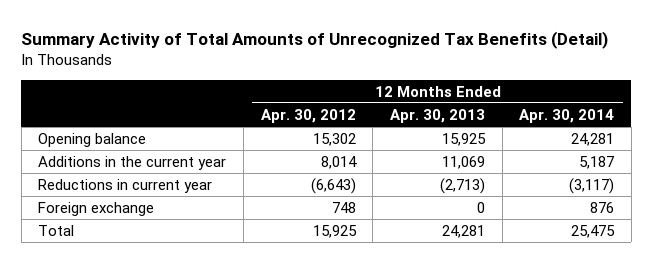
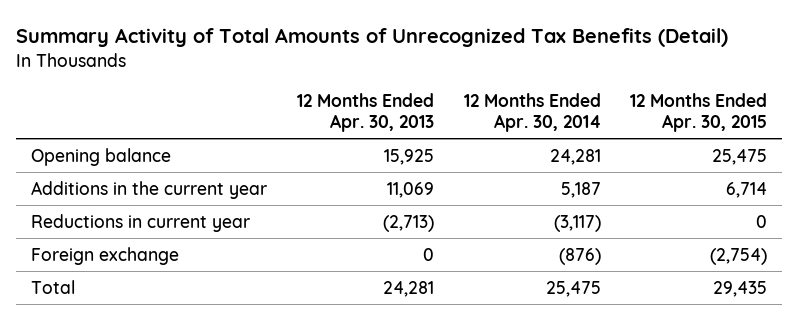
[260,108,356,123] Apr. 30, 2012 -> none
none -> [630,93,768,132] 12 Months Ended Apr. 30, 2015
[590,201,615,213] 876 -> [558,247,601,265] (876)

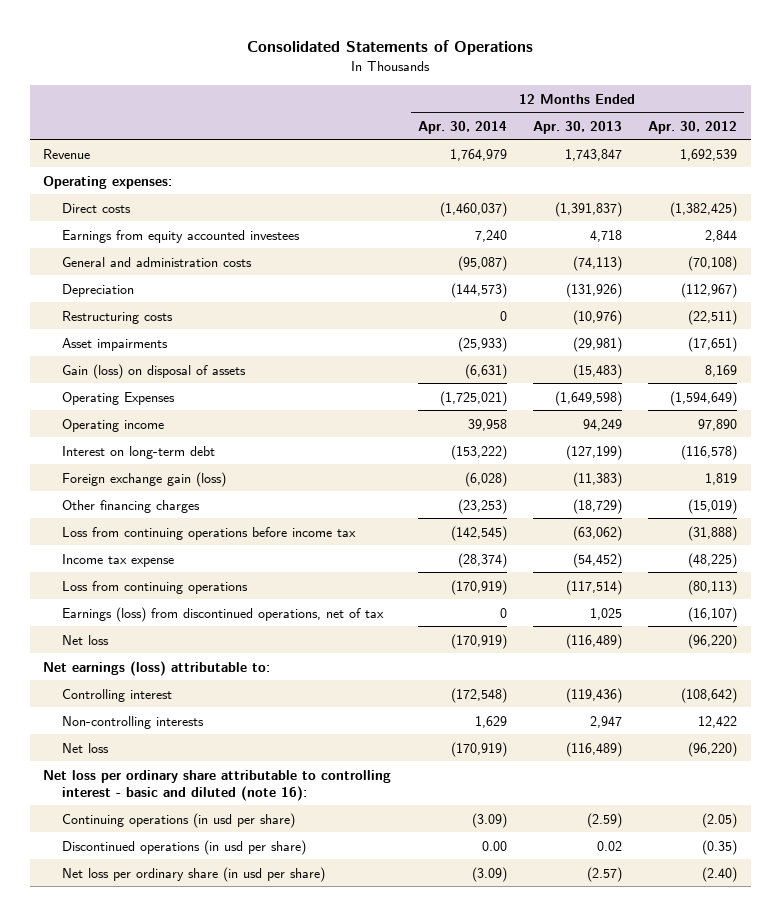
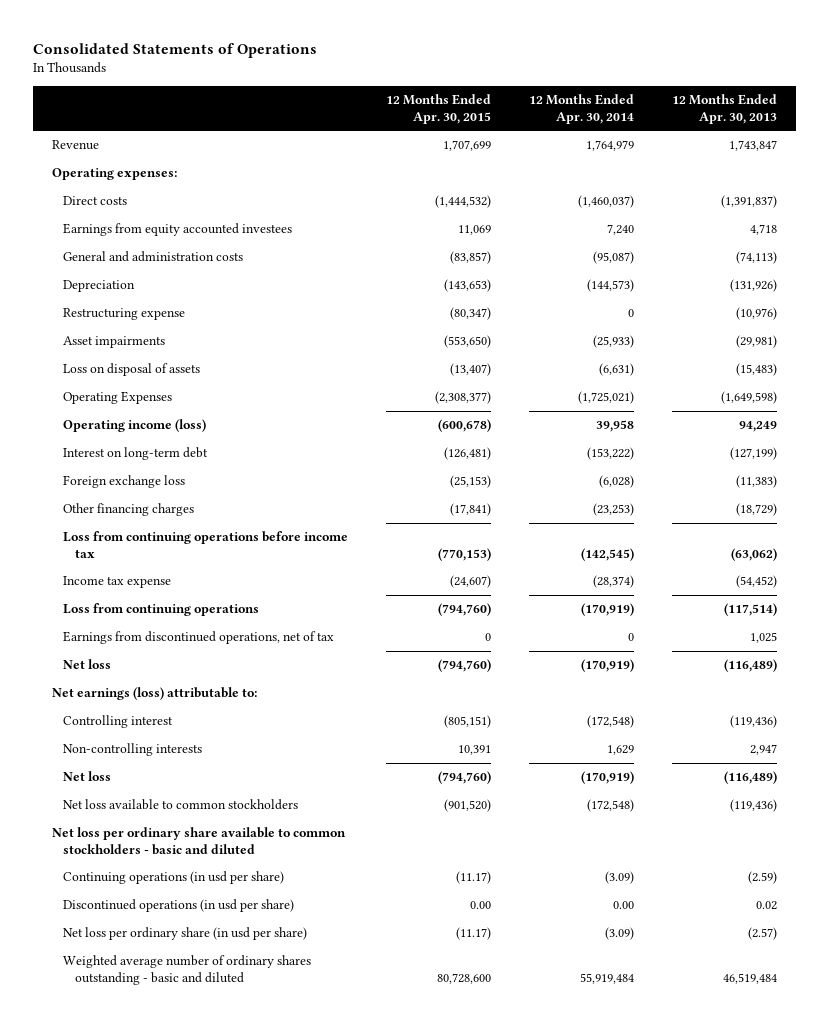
[648,120,738,134] Apr. 30, 2012 -> none
none -> [386,93,492,124] 12 Months Ended Apr. 30, 2015
[62,310,174,324] Restructuring costs -> [63,308,186,321] Restructuring expense
[62,363,247,379] Gain (loss) on disposal of assets -> [63,363,201,377] Loss on disposal of assets
[62,418,165,432] Operating income -> [63,419,207,433] Operating income (loss)
[62,471,227,487] Foreign exchange gain (loss) -> [63,475,186,489] Foreign exchange loss
[62,606,385,622] Earnings (loss) from discontinued operations, net of tax -> [63,631,335,645] Earnings from discontinued operations, net of tax
none -> [63,799,299,811] Net loss available to common stockholders
[43,769,392,801] Net loss per ordinary share attributable to controlling interest - basic and diluted (note 16): -> [51,827,346,855] Net loss per ordinary share available to common stockholders - basic and diluted
none -> [63,955,312,985] Weighted average number of ordinary shares outstanding - basic and diluted

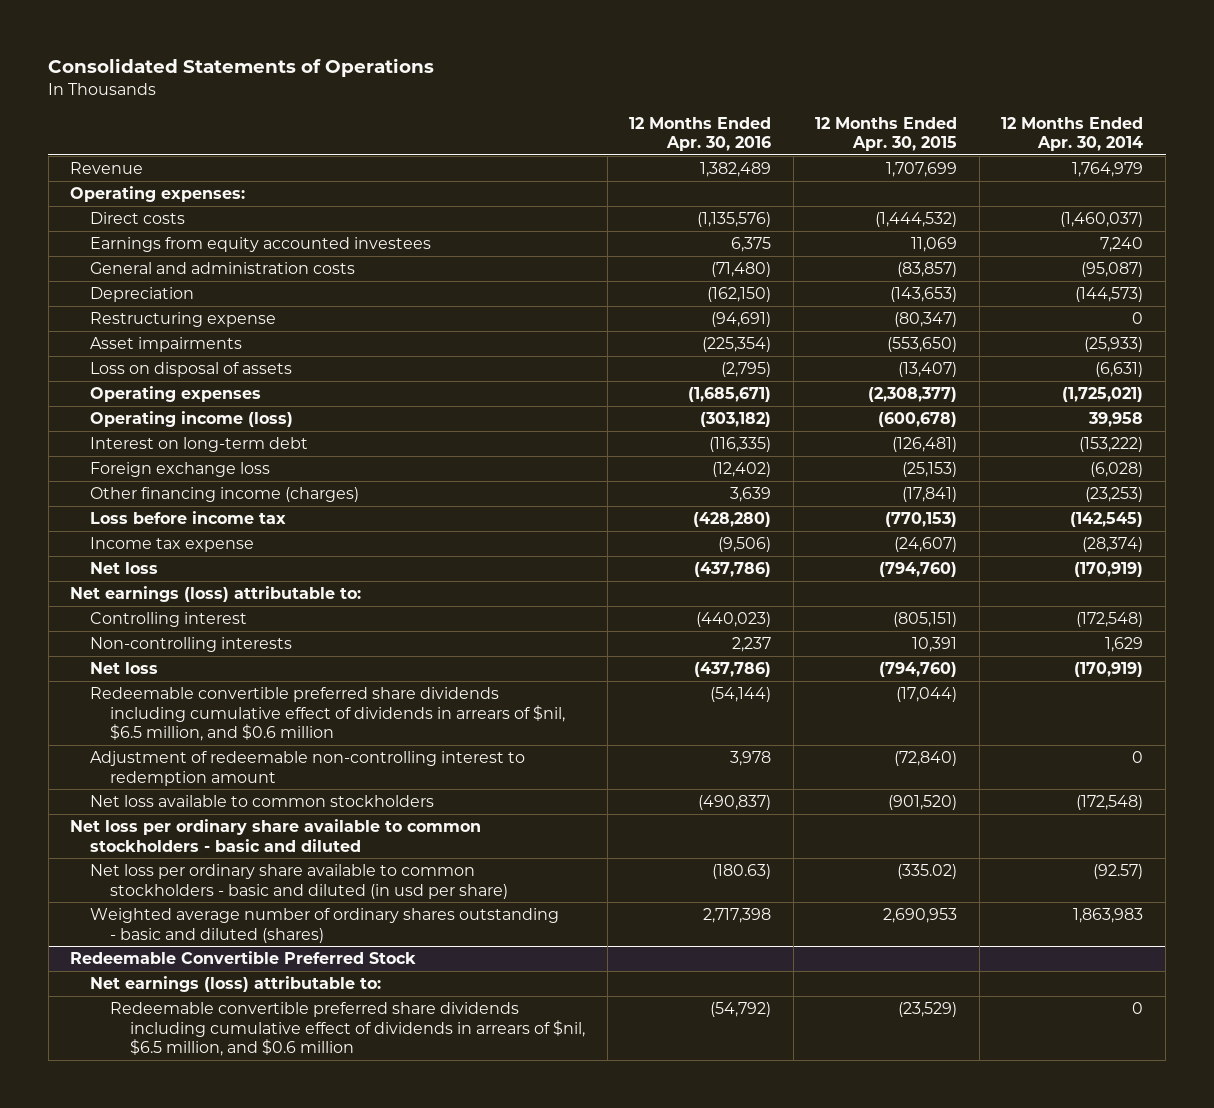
[671,93,777,124] 12 Months Ended Apr. 30, 2013 -> none
none -> [629,116,772,152] 12 Months Ended Apr. 30, 2016
[63,391,173,405] Operating Expenses -> [90,385,262,402] Operating expenses
[63,503,195,517] Other financing charges -> [90,486,360,502] Other financing income (charges)
[63,531,349,558] Loss from continuing operations before income tax -> [90,510,287,524] Loss before income tax
[63,603,260,617] Loss from continuing operations -> none
[63,631,335,645] Earnings from discontinued operations, net of tax -> none
none -> [90,686,566,742] Redeemable convertible preferred share dividends including cumulative effect of dividends in arrears of $nil, $6.5 million, and $0.6 million
none -> [90,750,526,786] Adjustment of redeemable non-controlling interest to redemption amount
[63,871,285,885] Continuing operations (in usd per share) -> none
[63,899,295,913] Discontinued operations (in usd per share) -> none
[63,927,308,941] Net loss per ordinary share (in usd per share) -> [90,863,509,899] Net loss per ordinary share available to common stockholders - basic and diluted (in usd per share)
[456,927,492,941] (11.17) -> [897,863,958,879] (335.02)
[604,927,634,941] (3.09) -> [1093,863,1144,879] (92.57)
[63,955,312,985] Weighted average number of ordinary shares outstanding - basic and diluted -> [90,907,560,943] Weighted average number of ordinary shares outstanding - basic and diluted (shares)
[437,972,492,984] 80,728,600 -> [883,907,958,923] 2,690,953
[579,972,634,984] 55,919,484 -> [1073,907,1144,923] 1,863,983
none -> [70,950,417,964] Redeemable Convertible Preferred Stock
none -> [90,975,382,992] Net earnings (loss) attributable to:
none -> [110,1001,585,1057] Redeemable convertible preferred share dividends including cumulative effect of dividends in arrears of $nil, $6.5 million, and $0.6 million

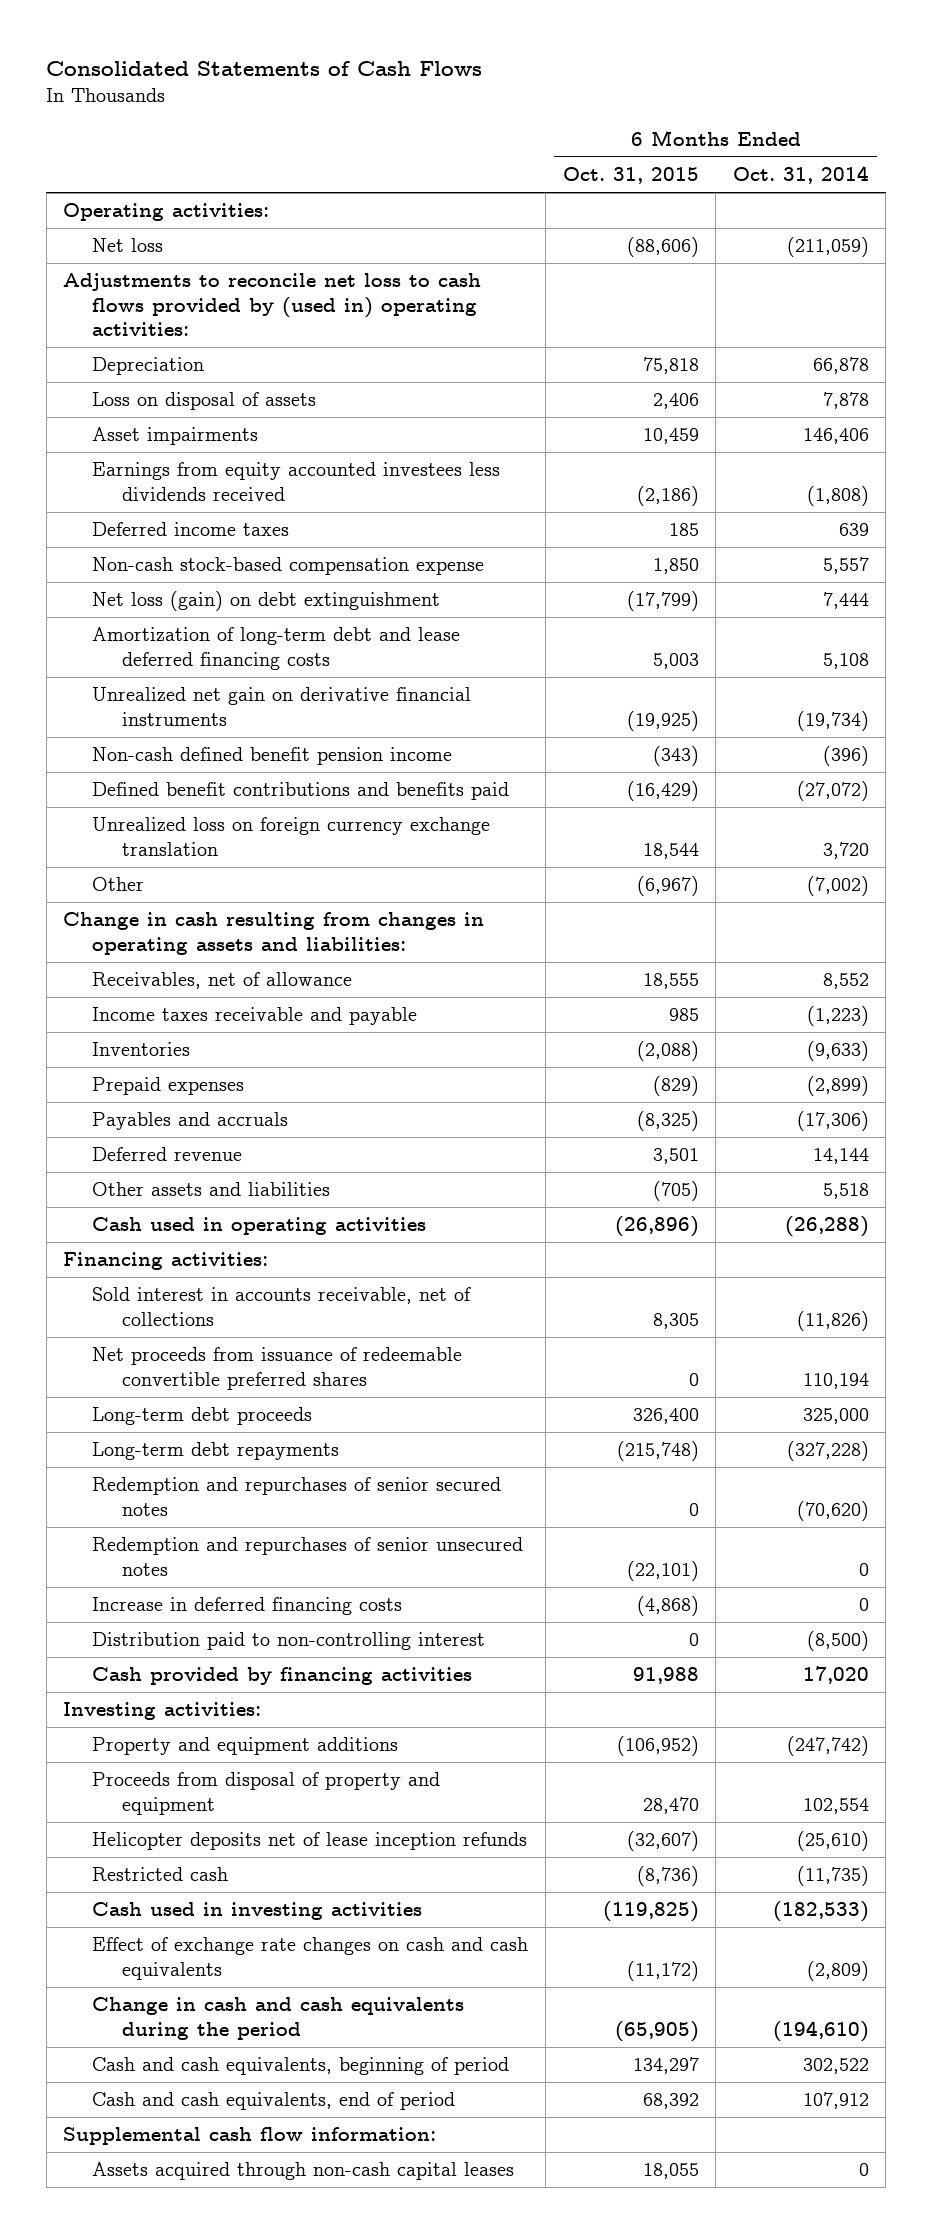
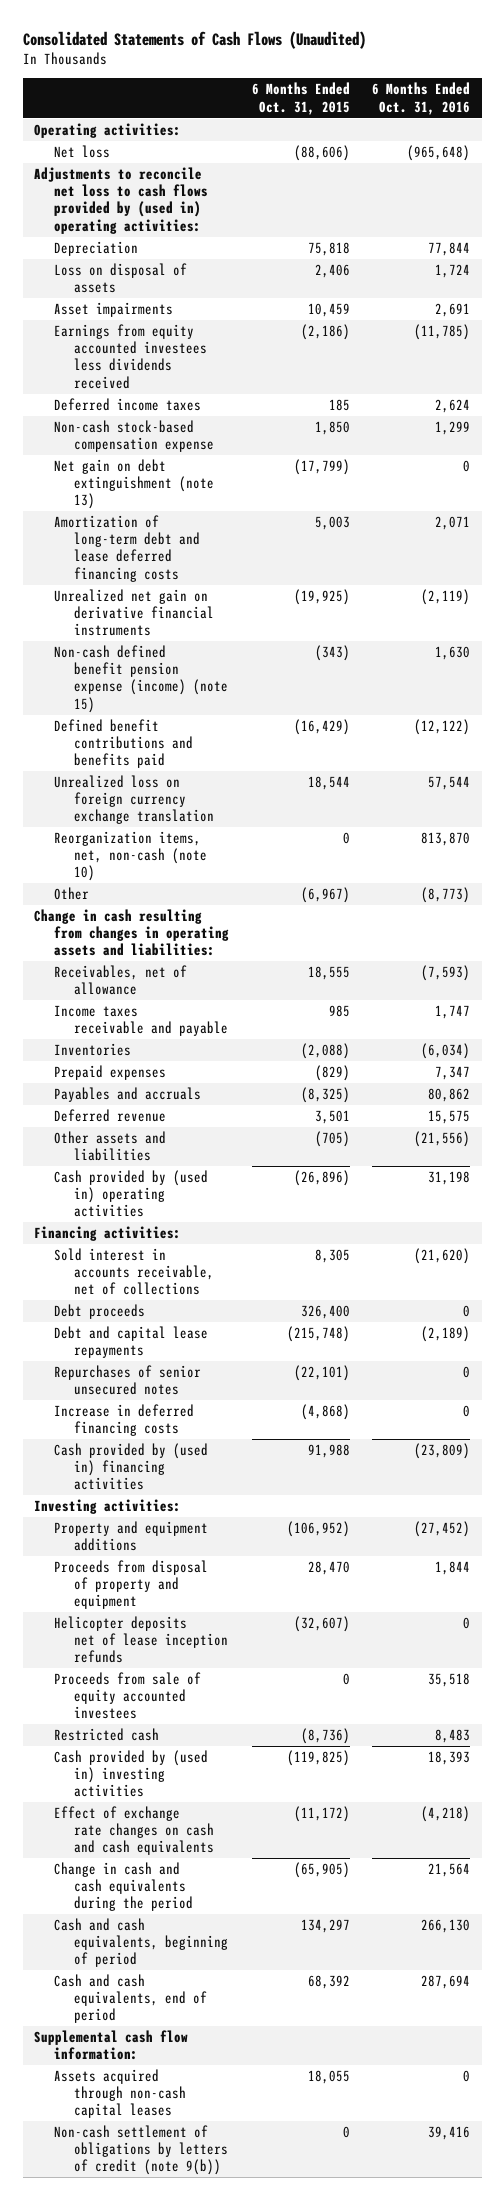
[46,61,483,77] Consolidated Statements of Cash Flows -> [22,30,366,49] Consolidated Statements of Cash Flows (Unaudited)
[732,166,869,185] Oct. 31, 2014 -> none
none -> [372,82,471,115] 6 Months Ended Oct. 31, 2016
[92,591,441,612] Net loss (gain) on debt extinguishment -> [53,458,214,510] Net gain on debt extinguishment (note 13)
[92,747,453,766] Non-cash defined benefit pension income -> [53,644,228,713] Non-cash defined benefit pension expense (income) (note 15)
none -> [53,830,207,882] Reorganization items, net, non-cash (note 10)
[92,1217,427,1236] Cash used in operating activities -> [53,1169,208,1218] Cash provided by (used in) operating activities
[92,1347,463,1390] Net proceeds from issuance of redeemable convertible preferred shares -> none
[92,1477,502,1516] Redemption and repurchases of senior secured notes -> none
[92,1407,313,1426] Long-term debt proceeds -> [53,1303,145,1319] Debt proceeds
[92,1442,340,1461] Long-term debt repayments -> [53,1325,208,1359] Debt and capital lease repayments
[92,1537,524,1576] Redemption and repurchases of senior unsecured notes -> [53,1364,201,1396] Repurchases of senior unsecured notes
[92,1632,486,1651] Distribution paid to non-controlling interest -> none
[92,1667,473,1686] Cash provided by financing activities -> [53,1442,208,1491] Cash provided by (used in) financing activities
none -> [53,1671,201,1720] Proceeds from sale of equity accounted investees
[92,1902,423,1921] Cash used in investing activities -> [53,1749,208,1798] Cash provided by (used in) investing activities
none -> [53,2124,228,2176] Non-cash settlement of obligations by letters of credit (note 9(b))

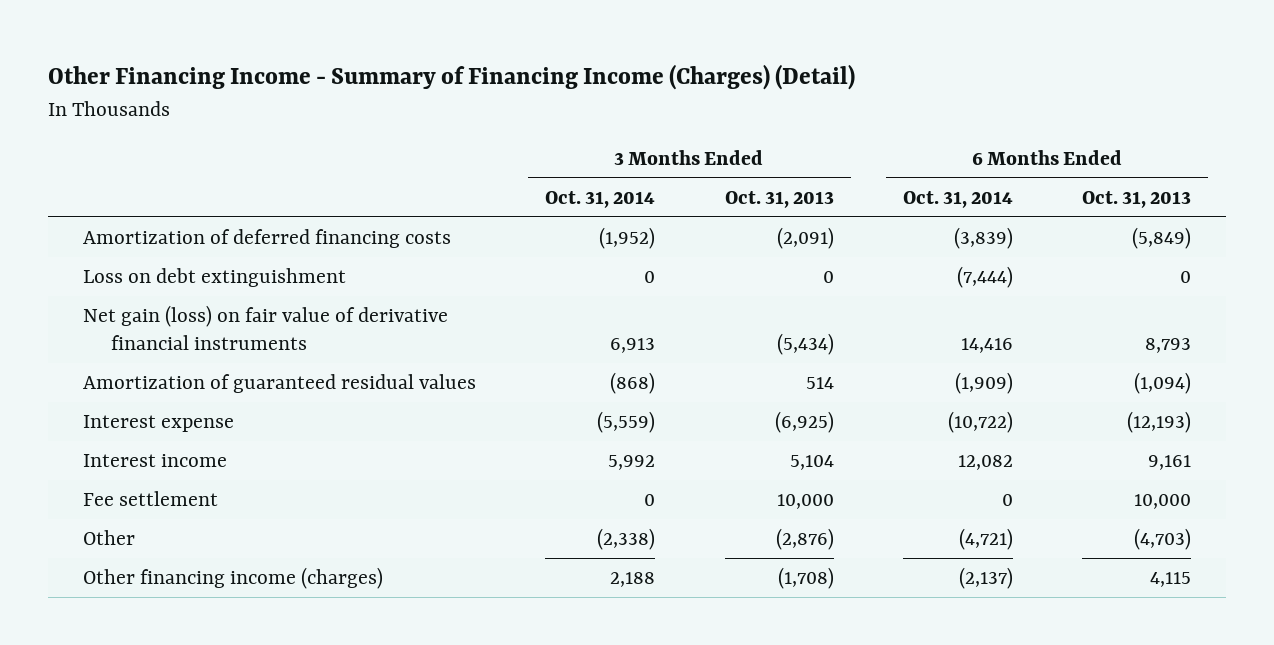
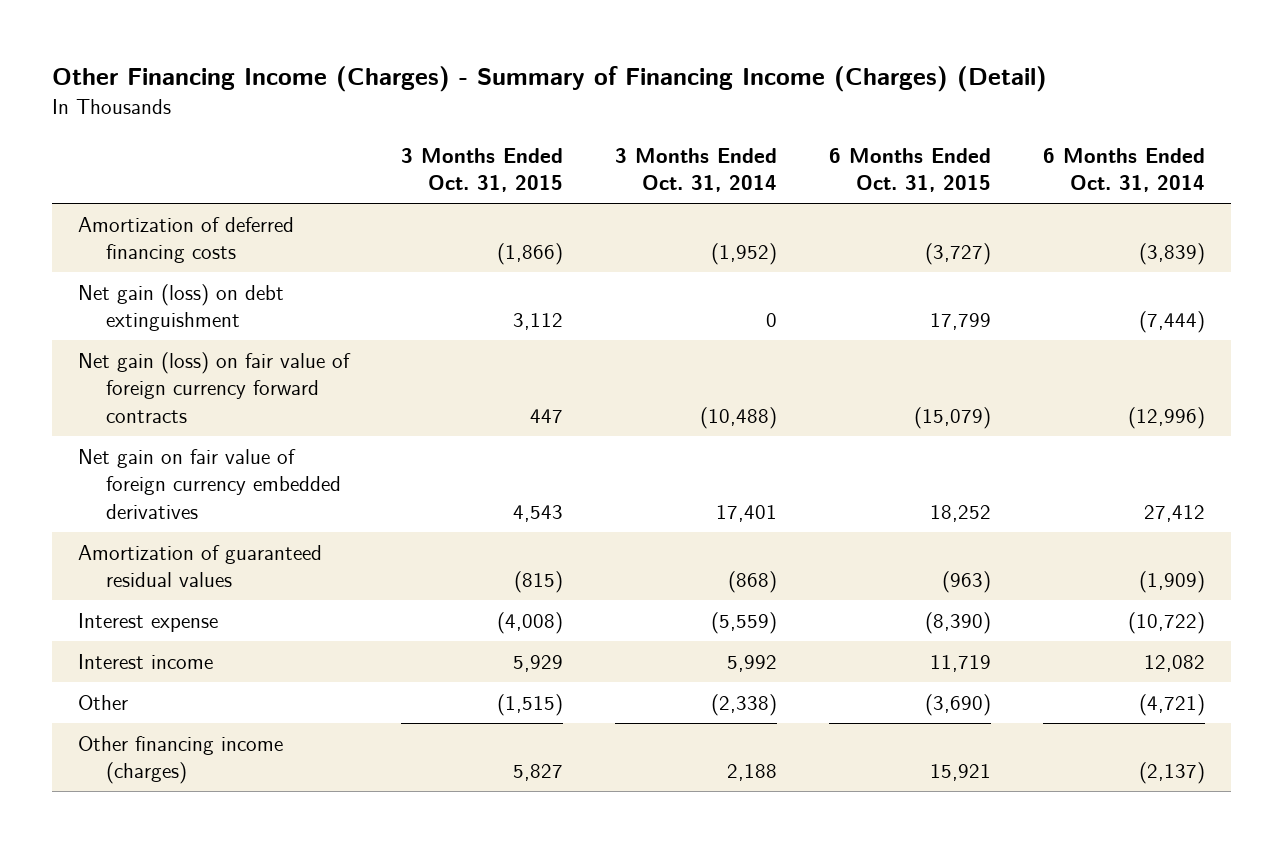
[48,64,856,91] Other Financing Income - Summary of Financing Income (Charges) (Detail) -> [52,66,1048,93] Other Financing Income (Charges) - Summary of Financing Income (Charges) (Detail)
[724,190,834,208] Oct. 31, 2013 -> none
[1082,190,1192,208] Oct. 31, 2013 -> none
none -> [401,148,564,193] 3 Months Ended Oct. 31, 2015
none -> [829,148,992,193] 6 Months Ended Oct. 31, 2015
[83,268,347,288] Loss on debt extinguishment -> [78,283,285,332] Net gain (loss) on debt extinguishment
[83,305,449,351] Net gain (loss) on fair value of derivative financial instruments -> [78,351,352,423] Net gain (loss) on fair value of foreign currency forward contracts
[610,338,656,354] 6,913 -> [700,406,778,429] (10,488)
[960,338,1013,354] 14,416 -> [1128,406,1206,429] (12,996)
none -> [78,448,341,519] Net gain on fair value of foreign currency embedded derivatives
[83,491,219,507] Fee settlement -> none

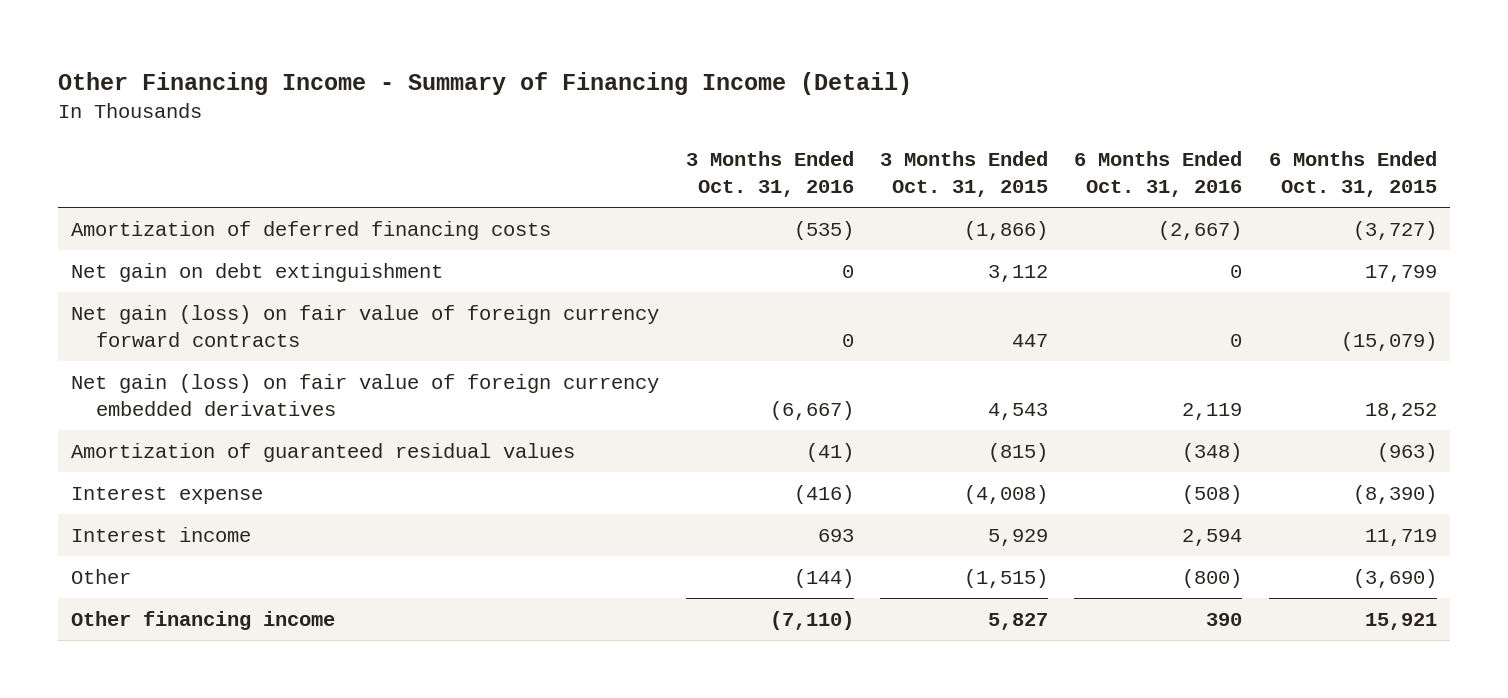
[52,66,1048,93] Other Financing Income (Charges) - Summary of Financing Income (Charges) (Detail) -> [57,72,912,96] Other Financing Income - Summary of Financing Income (Detail)
[615,148,778,193] 3 Months Ended Oct. 31, 2014 -> none
[1043,148,1206,193] 6 Months Ended Oct. 31, 2014 -> none
none -> [685,151,854,198] 3 Months Ended Oct. 31, 2016
none -> [1074,151,1243,198] 6 Months Ended Oct. 31, 2016
[78,283,285,332] Net gain (loss) on debt extinguishment -> [71,262,444,282] Net gain on debt extinguishment
[78,448,341,519] Net gain on fair value of foreign currency embedded derivatives -> [71,373,660,416] Net gain (loss) on fair value of foreign currency embedded derivatives
[78,735,284,785] Other financing income (charges) -> [71,610,336,630] Other financing income

